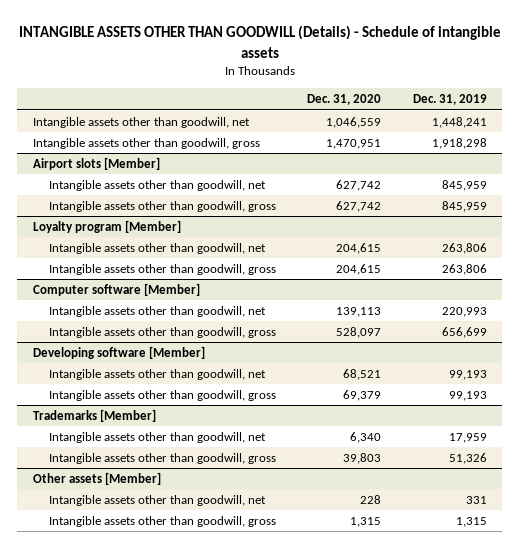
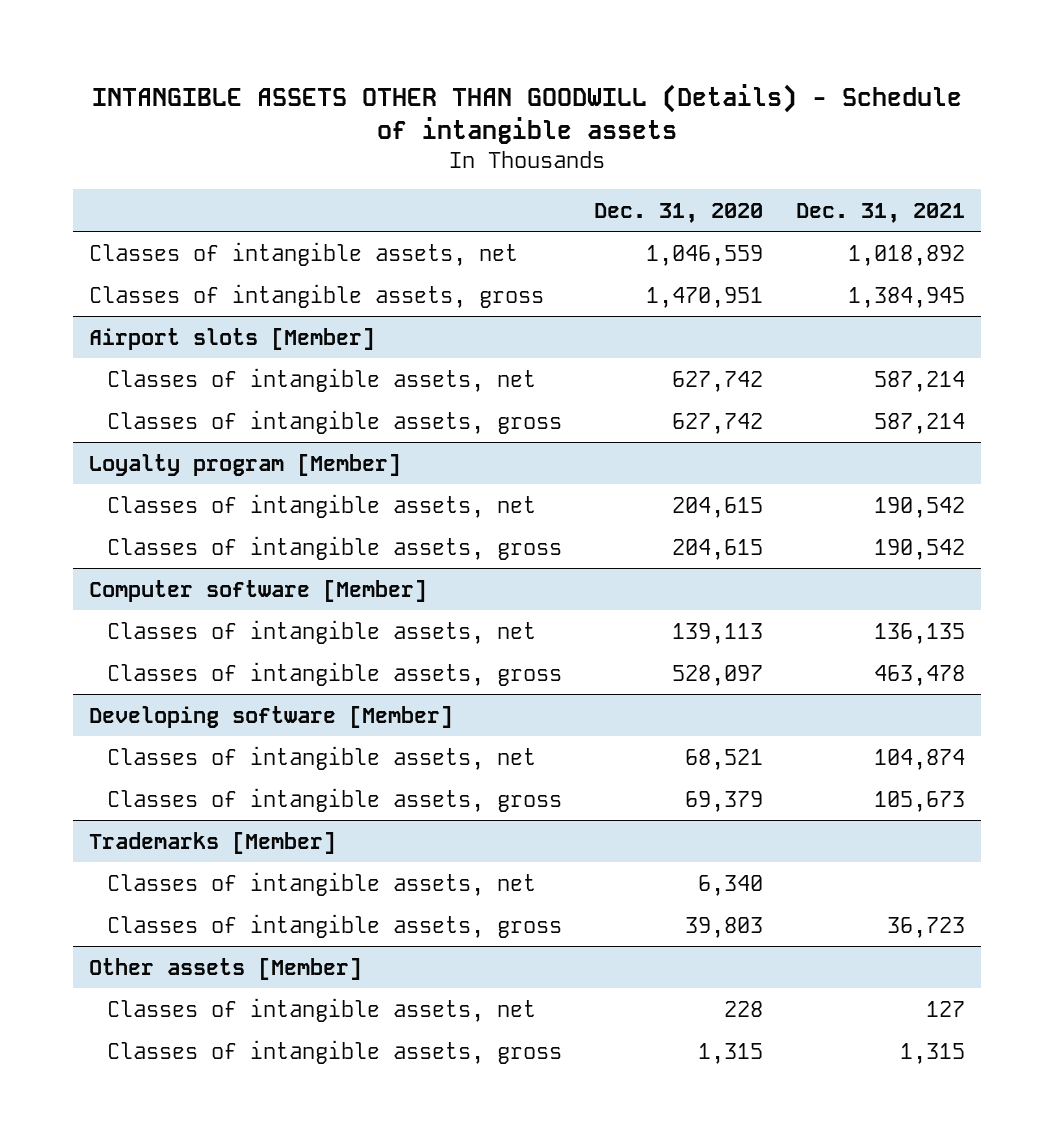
[412,94,487,106] Dec. 31, 2019 -> none
none -> [795,202,965,223] Dec. 31, 2021
[32,116,250,128] Intangible assets other than goodwill, net -> [88,241,518,266] Classes of intangible assets, net
[32,137,260,149] Intangible assets other than goodwill, gross -> [88,283,544,308] Classes of intangible assets, gross
[49,179,267,191] Intangible assets other than goodwill, net -> [107,367,537,392] Classes of intangible assets, net
[49,200,277,212] Intangible assets other than goodwill, gross -> [107,409,563,434] Classes of intangible assets, gross
[49,242,267,254] Intangible assets other than goodwill, net -> [107,493,537,518] Classes of intangible assets, net
[49,263,277,275] Intangible assets other than goodwill, gross -> [107,535,563,560] Classes of intangible assets, gross
[49,305,267,317] Intangible assets other than goodwill, net -> [107,619,537,644] Classes of intangible assets, net
[49,326,277,338] Intangible assets other than goodwill, gross -> [107,661,563,686] Classes of intangible assets, gross
[49,368,267,380] Intangible assets other than goodwill, net -> [107,745,537,770] Classes of intangible assets, net
[49,389,277,401] Intangible assets other than goodwill, gross -> [107,787,563,812] Classes of intangible assets, gross
[49,431,267,443] Intangible assets other than goodwill, net -> [107,871,537,896] Classes of intangible assets, net
[49,452,277,464] Intangible assets other than goodwill, gross -> [107,913,563,938] Classes of intangible assets, gross
[49,494,267,506] Intangible assets other than goodwill, net -> [107,997,537,1022] Classes of intangible assets, net
[49,515,277,527] Intangible assets other than goodwill, gross -> [107,1039,563,1064] Classes of intangible assets, gross

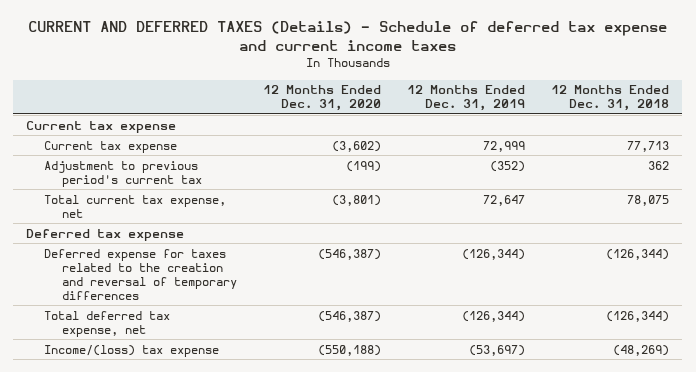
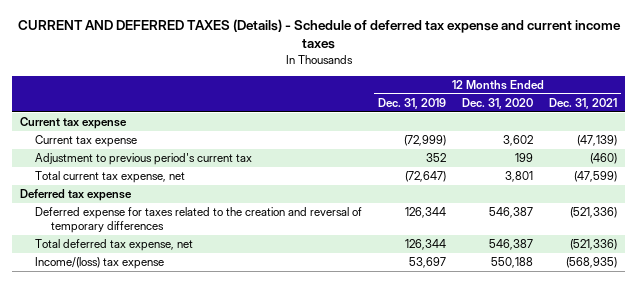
[551,85,670,112] 12 Months Ended Dec. 31, 2018 -> none
none -> [549,98,618,110] Dec. 31, 2021
[331,140,381,152] (3,602) -> [503,135,534,147] 3,602
[482,140,525,152] 72,999 -> [404,135,447,147] (72,999)
[345,160,381,172] (199) -> [515,153,534,163] 199
[489,160,525,172] (352) -> [426,153,447,163] 352
[331,194,381,206] (3,801) -> [505,171,534,183] 3,801
[482,194,525,206] 72,647 -> [405,171,447,183] (72,647)
[317,248,381,260] (546,387) -> [489,207,534,219] 546,387
[461,248,525,260] (126,344) -> [405,207,447,219] 126,344
[317,310,381,322] (546,387) -> [489,239,534,251] 546,387
[461,310,525,322] (126,344) -> [405,239,447,251] 126,344
[317,344,381,356] (550,188) -> [491,257,534,269] 550,188
[468,344,525,356] (53,697) -> [409,257,447,269] 53,697

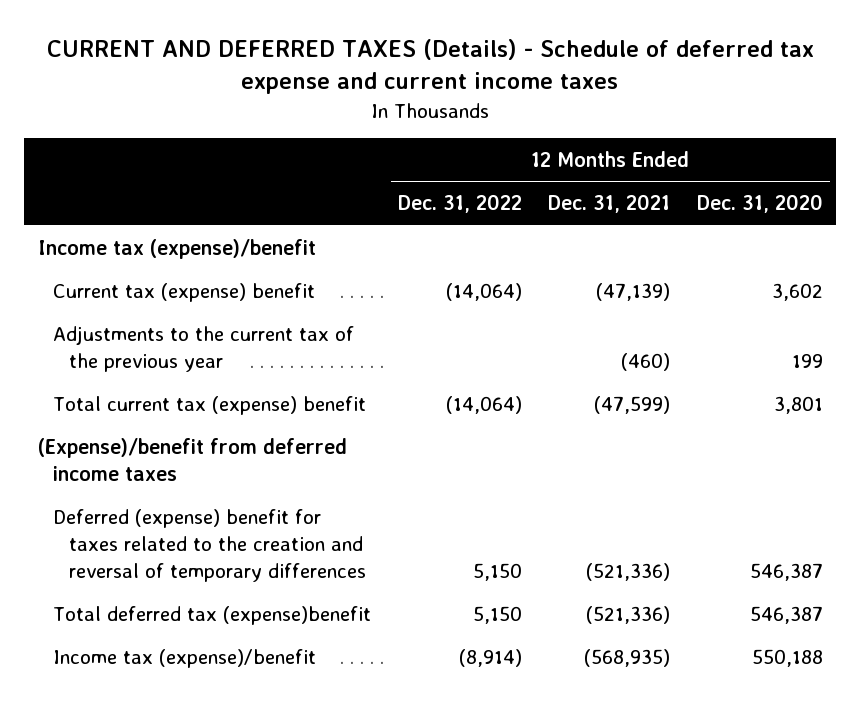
[378,98,447,110] Dec. 31, 2019 -> none
none -> [397,194,522,214] Dec. 31, 2022
[19,117,127,130] Current tax expense -> [37,238,316,259] Income tax (expense)/benefit
[35,135,138,148] Current tax expense -> [53,282,316,302] Current tax (expense) benefit
[35,153,253,166] Adjustment to previous period's current tax -> [53,325,355,372] Adjustments to the current tax of the previous year
[35,171,186,184] Total current tax expense, net -> [53,395,367,415] Total current tax (expense) benefit
[19,189,132,202] Deferred tax expense -> [37,437,347,481] (Expense)/benefit from deferred income taxes
[35,207,363,234] Deferred expense for taxes related to the creation and reversal of temporary differences -> [53,508,366,582] Deferred (expense) benefit for taxes related to the creation and reversal of temporary differences
[35,239,194,252] Total deferred tax expense, net -> [53,605,372,625] Total deferred tax (expense)benefit
[35,257,165,270] Income/(loss) tax expense -> [53,648,317,668] Income tax (expense)/benefit

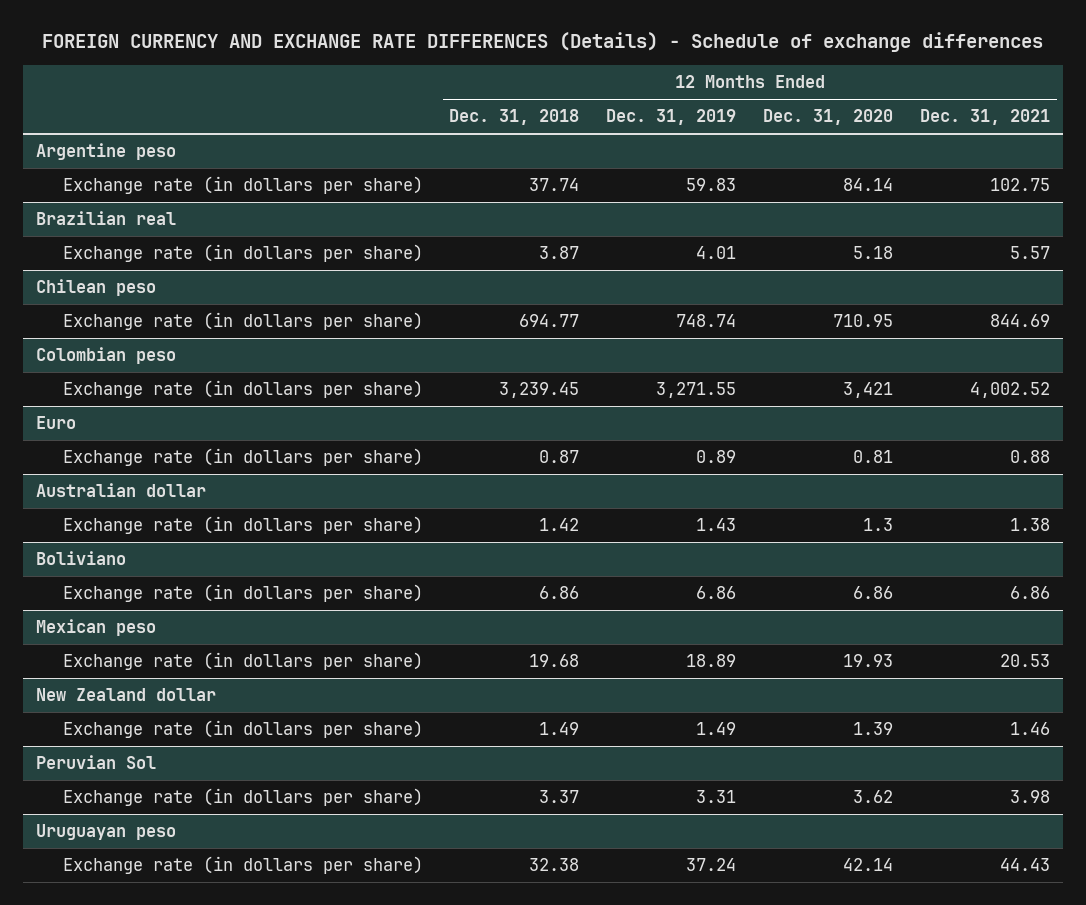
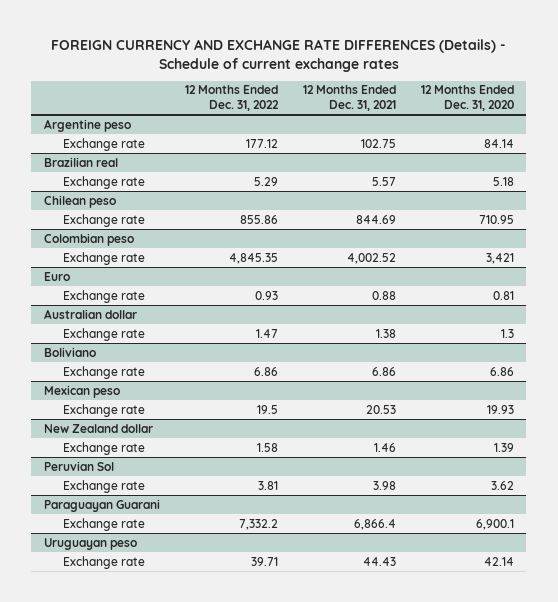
[42,32,1044,53] FOREIGN CURRENCY AND EXCHANGE RATE DIFFERENCES (Details) - Schedule of exchange differences -> [50,39,506,72] FOREIGN CURRENCY AND EXCHANGE RATE DIFFERENCES (Details) - Schedule of current exchange rates
[449,109,580,126] Dec. 31, 2018 -> none
[606,109,737,126] Dec. 31, 2019 -> none
none -> [184,85,279,112] 12 Months Ended Dec. 31, 2022
[62,176,423,195] Exchange rate (in dollars per share) -> [62,137,145,151] Exchange rate
[62,244,423,263] Exchange rate (in dollars per share) -> [62,175,145,189] Exchange rate
[62,312,423,331] Exchange rate (in dollars per share) -> [62,213,145,227] Exchange rate
[62,380,423,399] Exchange rate (in dollars per share) -> [62,251,145,265] Exchange rate
[62,448,423,467] Exchange rate (in dollars per share) -> [62,289,145,303] Exchange rate
[62,516,423,535] Exchange rate (in dollars per share) -> [62,327,145,341] Exchange rate
[62,584,423,603] Exchange rate (in dollars per share) -> [62,365,145,379] Exchange rate
[62,652,423,671] Exchange rate (in dollars per share) -> [62,403,145,417] Exchange rate
[62,720,423,739] Exchange rate (in dollars per share) -> [62,441,145,455] Exchange rate
[62,788,423,807] Exchange rate (in dollars per share) -> [62,479,145,493] Exchange rate
none -> [43,498,160,512] Paraguayan Guarani
none -> [62,517,145,531] Exchange rate
[62,856,423,875] Exchange rate (in dollars per share) -> [62,555,145,569] Exchange rate

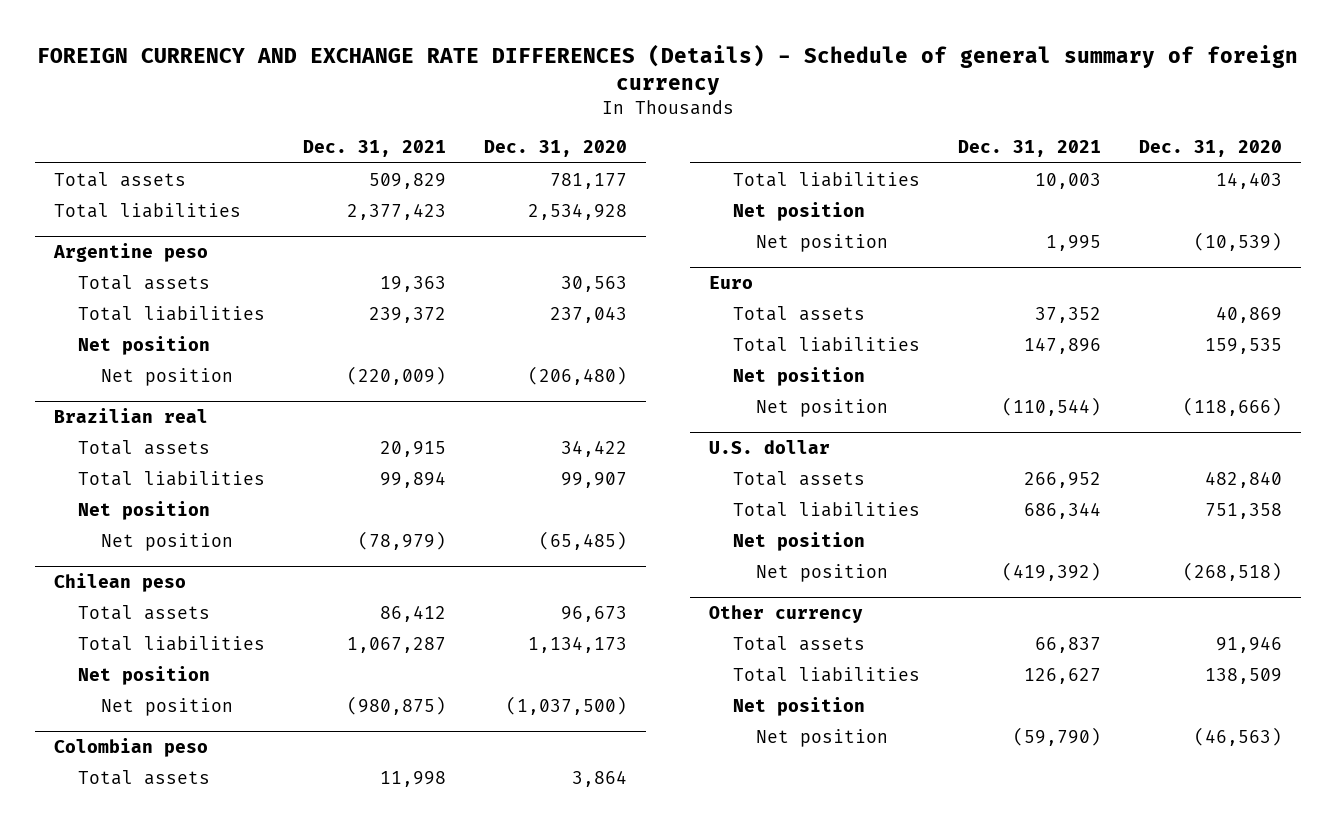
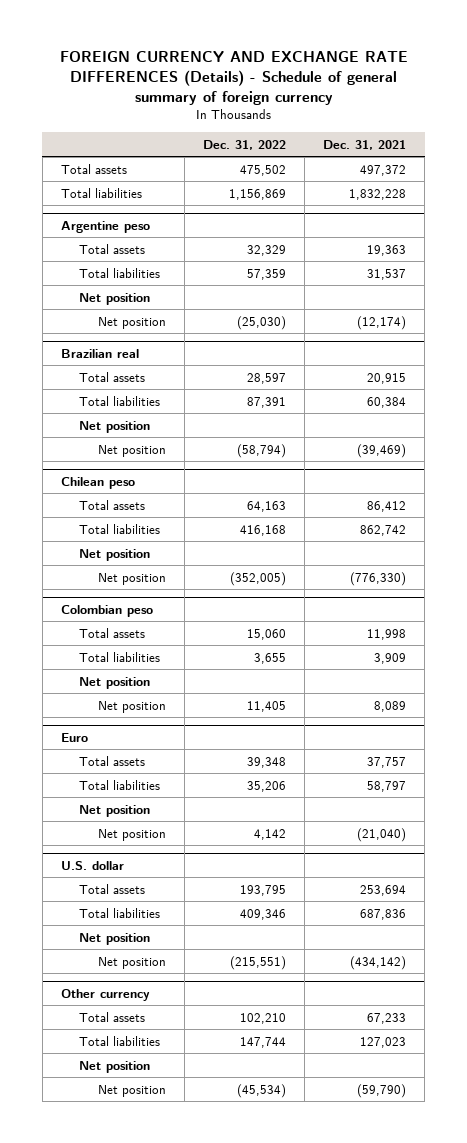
[483,140,627,158] Dec. 31, 2020 -> none
none -> [203,139,287,150] Dec. 31, 2022
[368,172,446,189] 509,829 -> [360,164,407,176] 497,372
[346,202,446,220] 2,377,423 -> [349,188,407,200] 1,832,228
[368,306,446,323] 239,372 -> [367,268,407,280] 31,537
[346,365,446,385] (220,009) -> [357,315,407,330] (12,174)
[379,470,446,488] 99,894 -> [367,396,407,408] 60,384
[357,530,446,550] (78,979) -> [357,443,407,458] (39,469)
[346,636,446,653] 1,067,287 -> [360,524,407,536] 862,742
[346,695,446,715] (980,875) -> [350,571,407,586] (776,330)
[1035,172,1102,189] 10,003 -> [374,652,407,664] 3,909
[1046,234,1102,251] 1,995 -> [374,700,407,712] 8,089
[1035,306,1102,323] 37,352 -> [367,756,407,768] 37,757
[1024,336,1102,354] 147,896 -> [367,780,407,792] 58,797
[1002,396,1102,416] (110,544) -> [357,827,407,842] (21,040)
[1024,471,1102,488] 266,952 -> [360,884,407,896] 253,694
[1024,501,1102,519] 686,344 -> [360,908,407,920] 687,836
[1002,561,1102,581] (419,392) -> [350,955,407,970] (434,142)
[1035,636,1102,653] 66,837 -> [367,1012,407,1024] 67,233
[1024,667,1102,684] 126,627 -> [360,1036,407,1048] 127,023

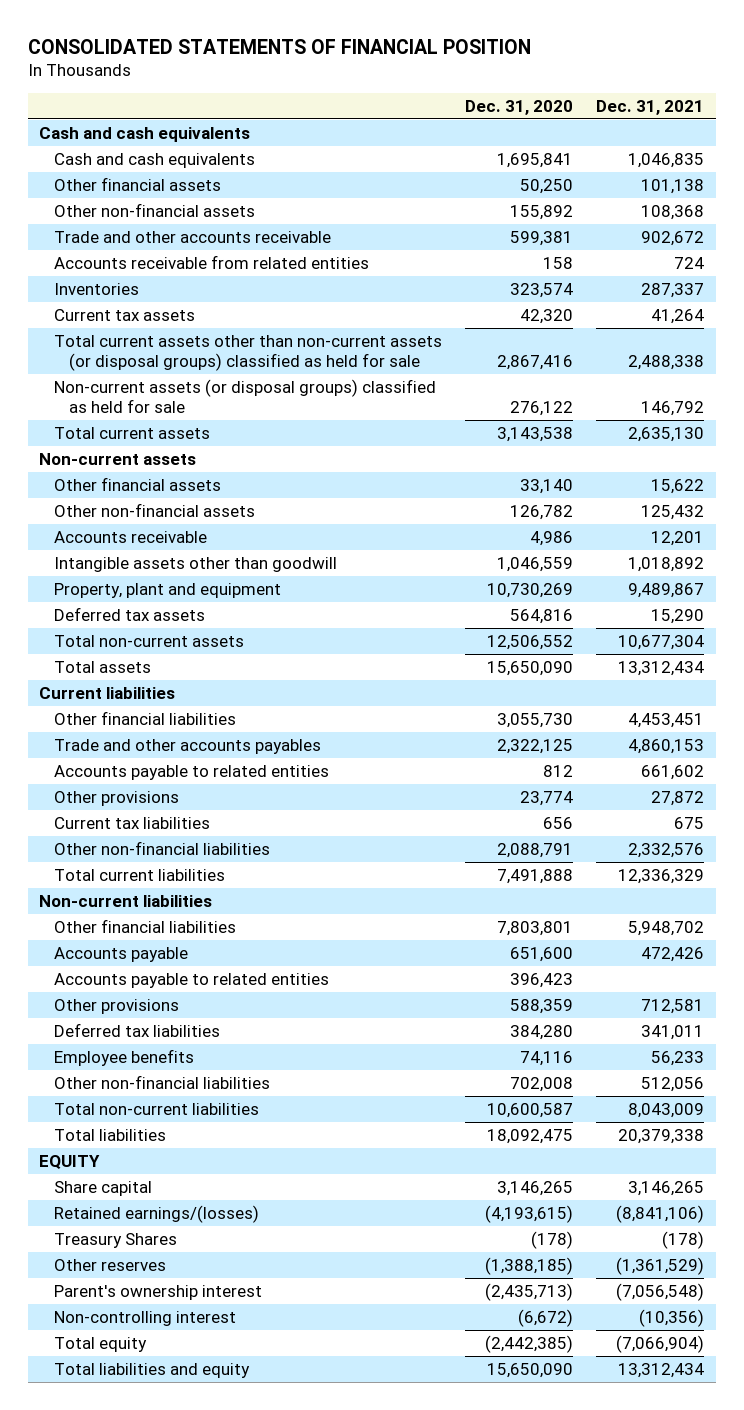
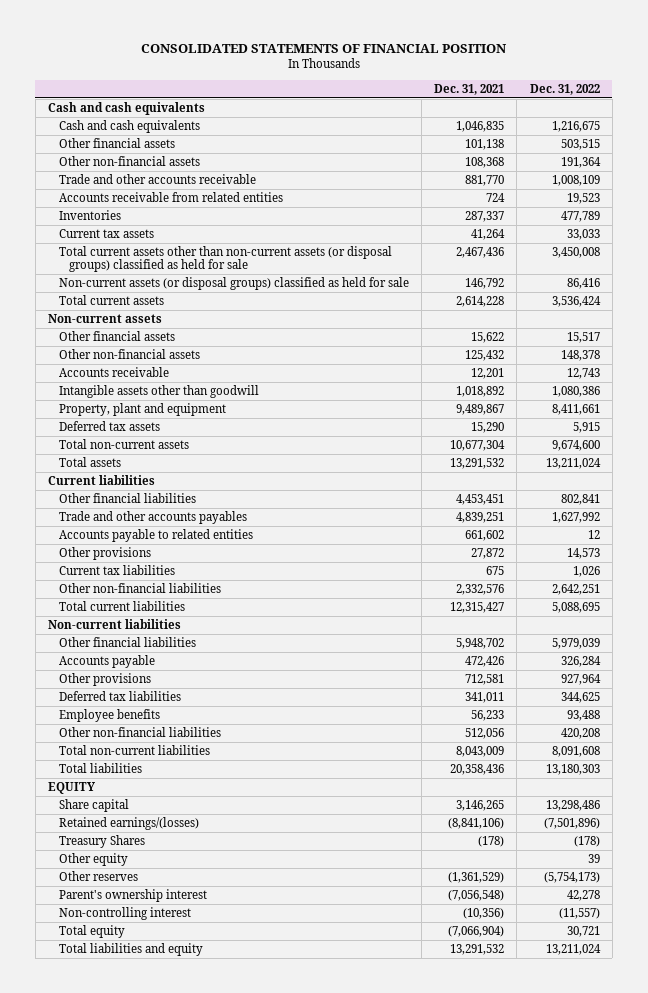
[465,99,574,115] Dec. 31, 2020 -> none
none -> [529,83,600,95] Dec. 31, 2022
[641,230,705,246] 902,672 -> [465,175,505,187] 881,770
[628,354,705,370] 2,488,338 -> [456,247,505,259] 2,467,436
[628,426,705,442] 2,635,130 -> [456,296,505,308] 2,614,228
[618,660,705,676] 13,312,434 -> [450,458,505,470] 13,291,532
[628,738,705,754] 4,860,153 -> [456,512,505,524] 4,839,251
[618,868,705,884] 12,336,329 -> [450,602,505,614] 12,315,427
[54,972,330,988] Accounts payable to related entities -> none
[618,1128,705,1144] 20,379,338 -> [450,764,505,776] 20,358,436
none -> [58,853,128,867] Other equity
[618,1362,705,1378] 13,312,434 -> [450,944,505,956] 13,291,532

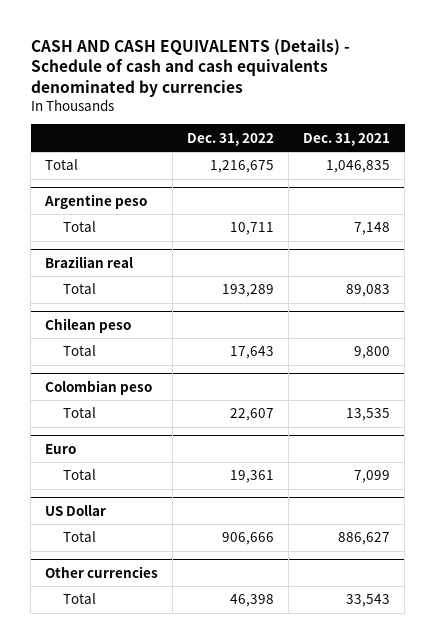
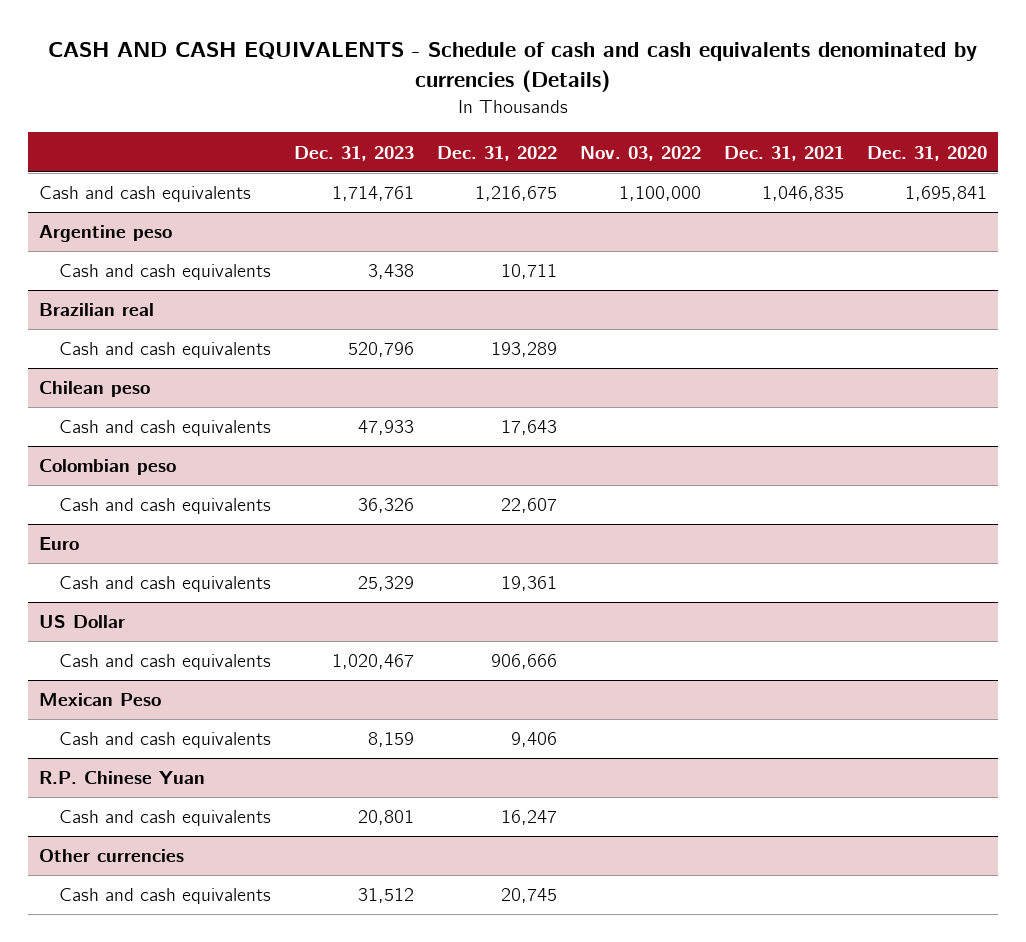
[30,38,350,98] CASH AND CASH EQUIVALENTS (Details) - Schedule of cash and cash equivalents denominated by currencies -> [48,42,978,93] CASH AND CASH EQUIVALENTS - Schedule of cash and cash equivalents denominated by currencies (Details)
none -> [294,145,415,161] Dec. 31, 2023
none -> [579,145,701,161] Nov. 03, 2022
none -> [866,145,987,161] Dec. 31, 2020
[45,159,79,171] Total -> [39,186,252,203] Cash and cash equivalents
[62,221,96,233] Total -> none
none -> [59,264,272,281] Cash and cash equivalents
[62,283,96,295] Total -> none
none -> [59,342,272,359] Cash and cash equivalents
[62,345,96,357] Total -> none
none -> [59,420,272,437] Cash and cash equivalents
[62,407,96,419] Total -> none
none -> [59,498,272,515] Cash and cash equivalents
[62,469,96,481] Total -> none
none -> [59,576,272,593] Cash and cash equivalents
[62,531,96,543] Total -> none
none -> [59,654,272,671] Cash and cash equivalents
none -> [39,693,162,707] Mexican Peso
none -> [59,732,272,749] Cash and cash equivalents
none -> [39,771,206,785] R.P. Chinese Yuan
none -> [59,810,272,827] Cash and cash equivalents
[62,593,96,605] Total -> none
none -> [59,888,272,905] Cash and cash equivalents

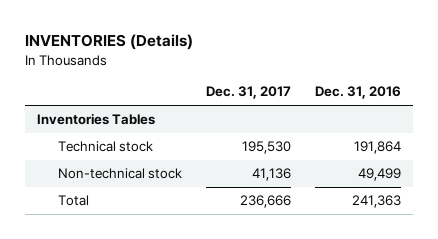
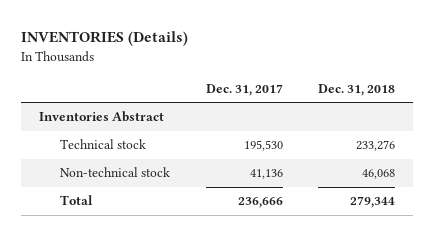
[314,86,401,100] Dec. 31, 2016 -> none
none -> [317,83,395,96] Dec. 31, 2018
[37,113,156,126] Inventories Tables -> [38,111,164,123] Inventories Abstract

